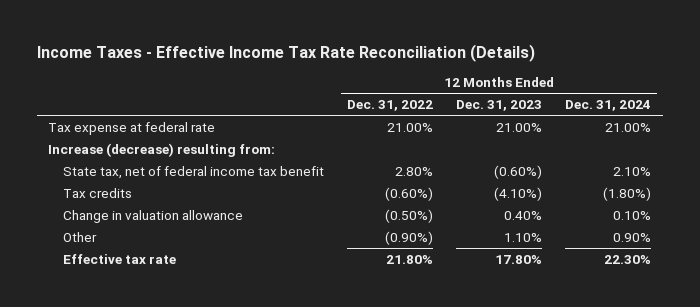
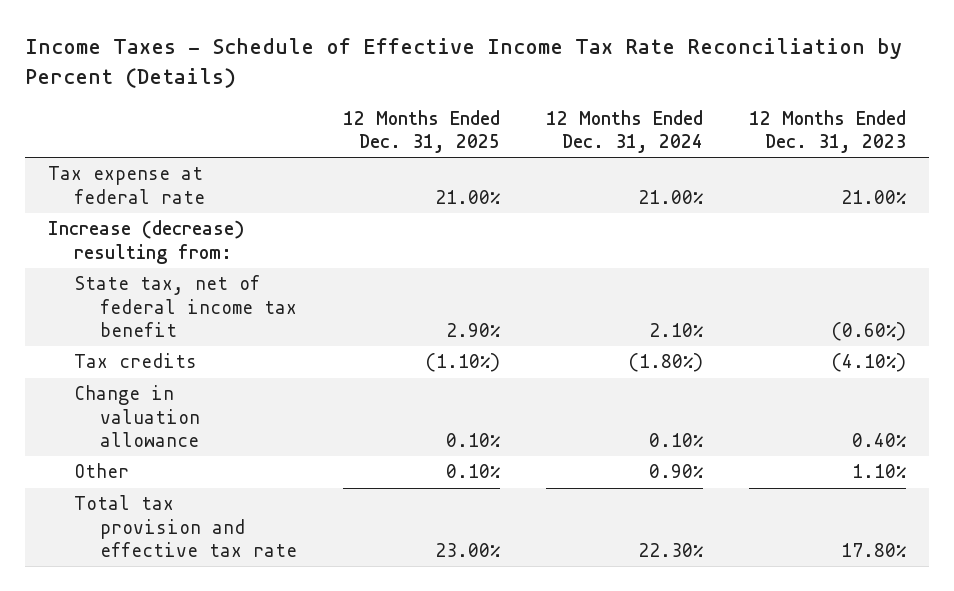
[36,43,535,62] Income Taxes - Effective Income Tax Rate Reconciliation (Details) -> [25,38,903,88] Income Taxes - Schedule of Effective Income Tax Rate Reconciliation by Percent (Details)
[347,100,434,112] Dec. 31, 2022 -> none
none -> [342,109,500,154] 12 Months Ended Dec. 31, 2025
[63,253,177,264] Effective tax rate -> [73,495,297,557] Total tax provision and effective tax rate

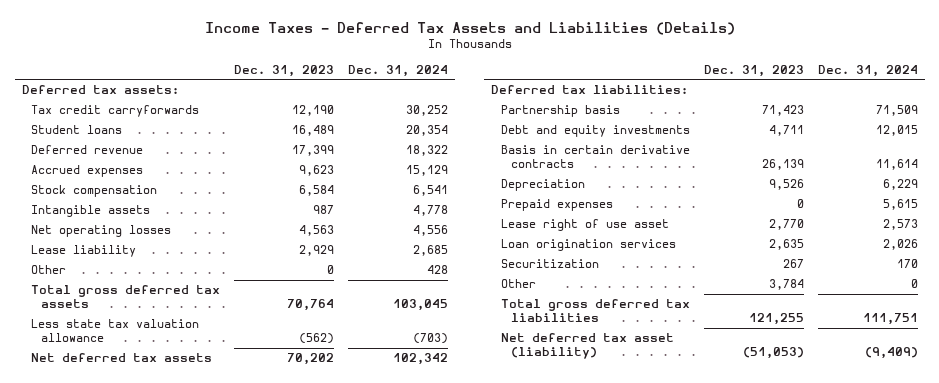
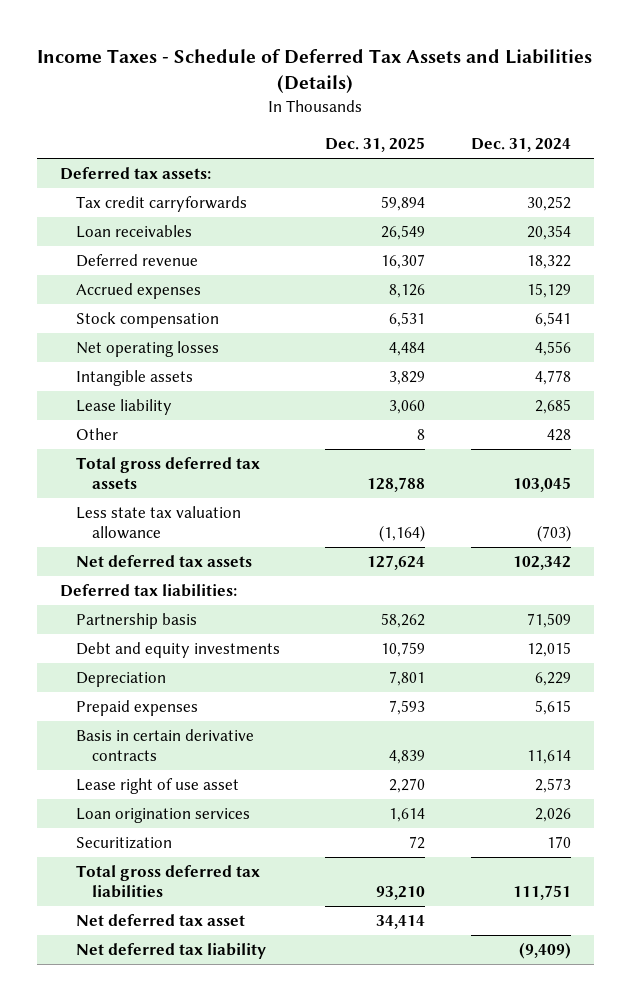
[204,21,735,35] Income Taxes - Deferred Tax Assets and Liabilities (Details) -> [37,49,593,94] Income Taxes - Schedule of Deferred Tax Assets and Liabilities (Details)
[234,64,335,77] Dec. 31, 2023 -> none
none -> [325,137,426,153] Dec. 31, 2025
[31,125,123,135] Student loans -> [75,224,192,238] Loan receivables
[31,205,151,218] Intangible assets -> [75,369,193,386] Intangible assets
[500,145,690,169] Basis in certain derivative contracts -> [75,728,254,761] Basis in certain derivative contracts
[500,279,536,289] Other -> none
none -> [75,913,245,926] Net deferred tax asset
[500,333,674,360] Net deferred tax asset (liability) -> [75,942,266,959] Net deferred tax liability

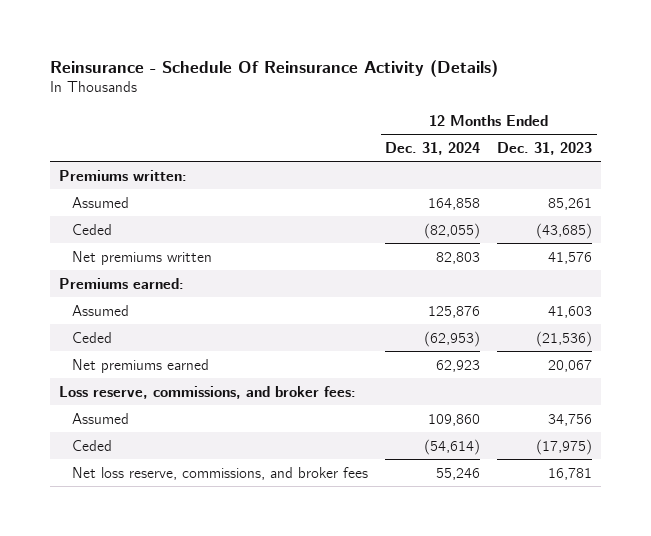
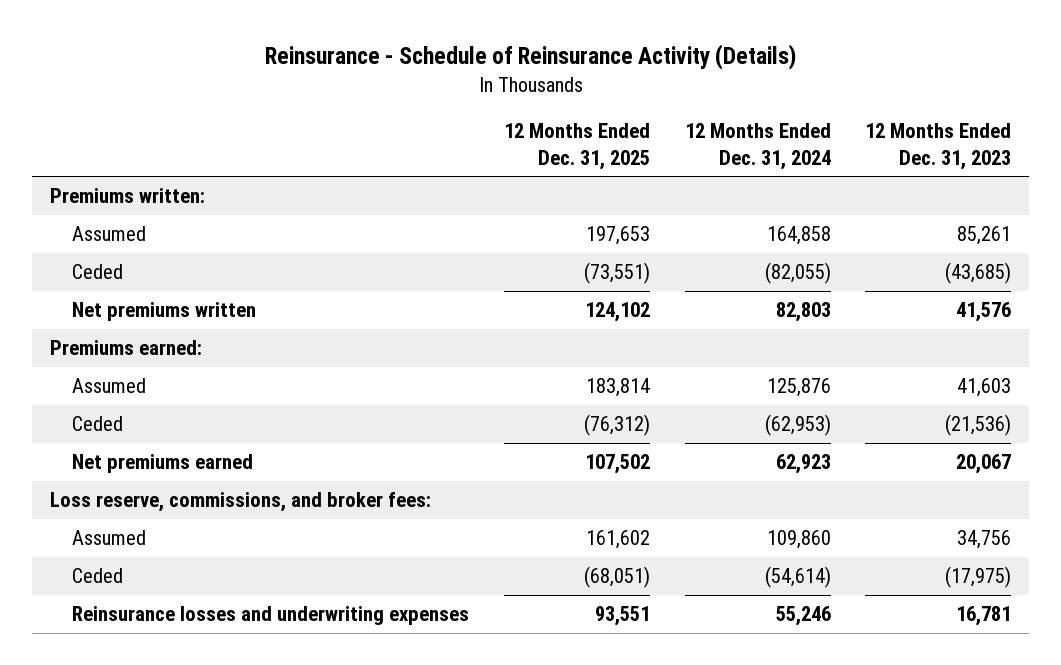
[50,59,499,77] Reinsurance - Schedule Of Reinsurance Activity (Details) -> [264,44,796,71] Reinsurance - Schedule of Reinsurance Activity (Details)
none -> [504,123,651,170] 12 Months Ended Dec. 31, 2025
[72,466,369,480] Net loss reserve, commissions, and broker fees -> [72,606,470,626] Reinsurance losses and underwriting expenses

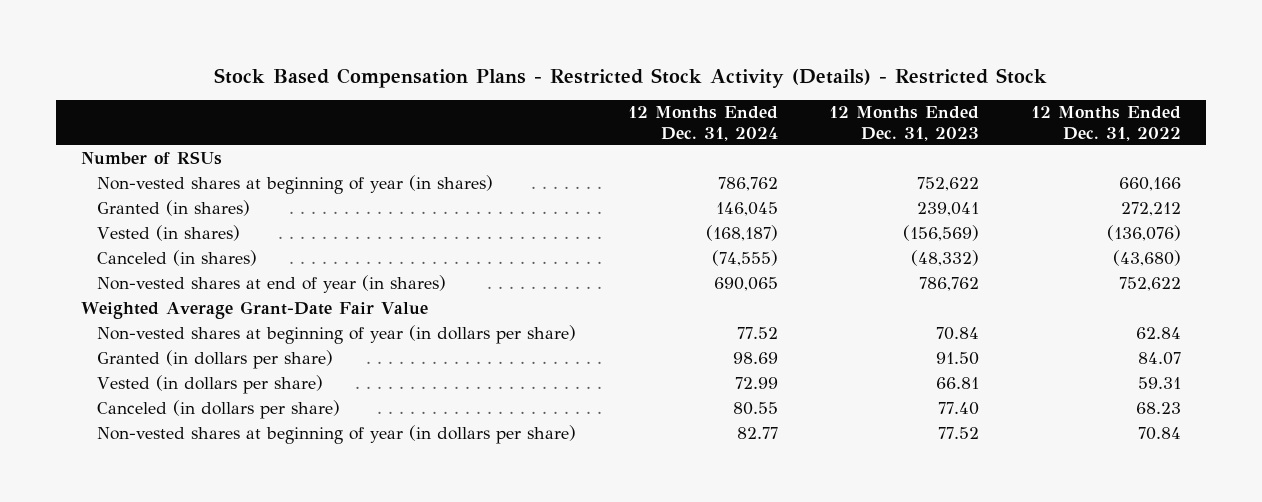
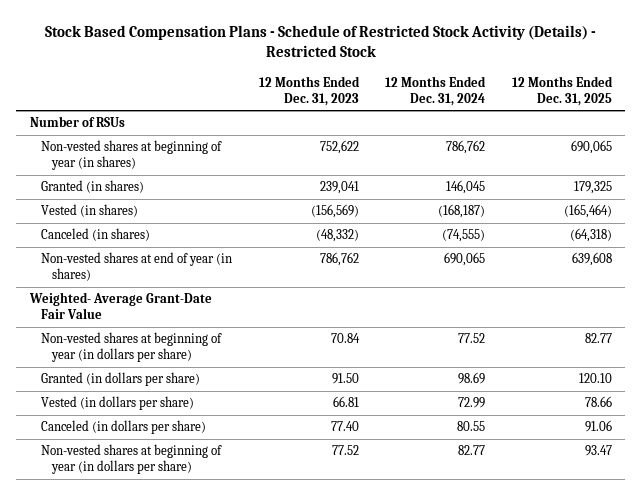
[214,67,1048,88] Stock Based Compensation Plans - Restricted Stock Activity (Details) - Restricted Stock -> [44,24,596,58] Stock Based Compensation Plans - Schedule of Restricted Stock Activity (Details) - Restricted Stock
[1030,106,1181,141] 12 Months Ended Dec. 31, 2022 -> none
none -> [512,76,614,107] 12 Months Ended Dec. 31, 2025
[81,301,429,320] Weighted Average Grant-Date Fair Value -> [28,292,212,320] Weighted- Average Grant-Date Fair Value

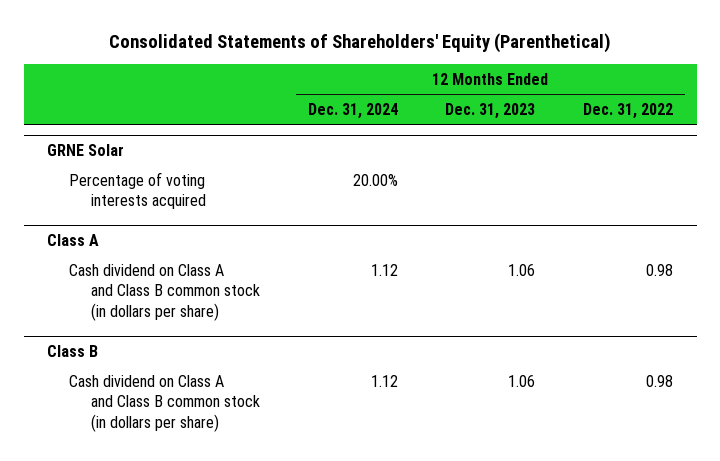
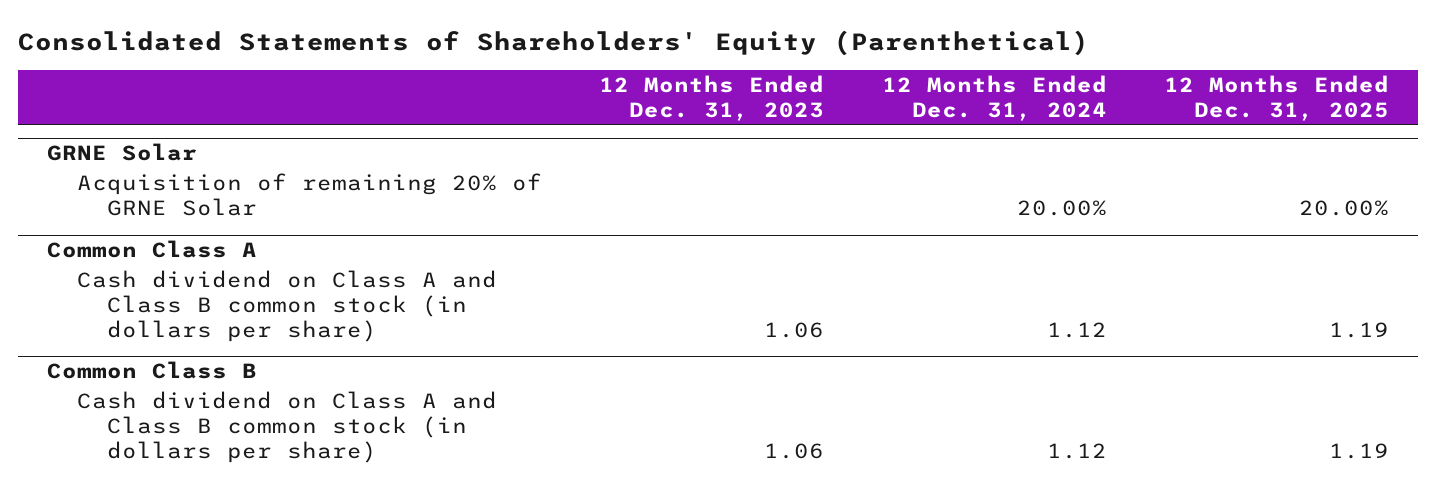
[582,102,673,119] Dec. 31, 2022 -> none
none -> [1163,75,1389,121] 12 Months Ended Dec. 31, 2025
[69,171,207,210] Percentage of voting interests acquired -> [77,173,543,216] Acquisition of remaining 20% of GRNE Solar
[47,233,100,246] Class A -> [46,240,257,259] Common Class A
[47,344,99,357] Class B -> [46,361,257,380] Common Class B

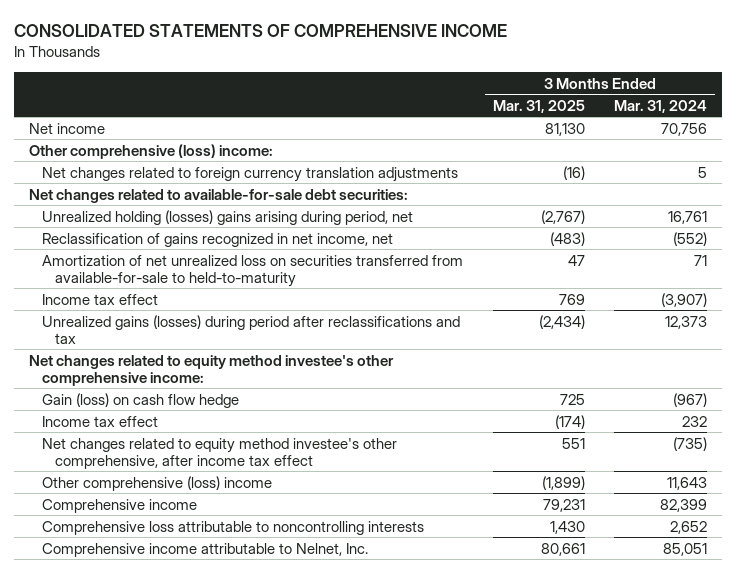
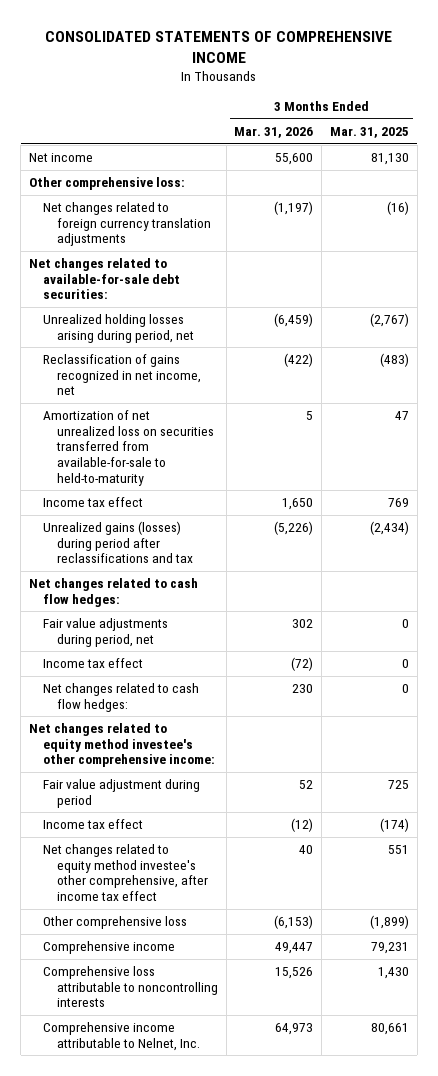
[614,99,708,113] Mar. 31, 2024 -> none
none -> [234,127,314,139] Mar. 31, 2026
[28,143,273,159] Other comprehensive (loss) income: -> [29,177,186,191] Other comprehensive loss:
[41,209,413,225] Unrealized holding (losses) gains arising during period, net -> [43,314,194,343] Unrealized holding losses arising during period, net
none -> [29,578,199,607] Net changes related to cash flow hedges:
none -> [43,618,169,647] Fair value adjustments during period, net
none -> [43,658,144,669] Income tax effect
none -> [43,683,200,712] Net changes related to cash flow hedges:
[41,392,239,408] Gain (loss) on cash flow hedge -> [43,779,201,808] Fair value adjustment during period
[41,475,272,491] Other comprehensive (loss) income -> [43,916,188,930] Other comprehensive loss

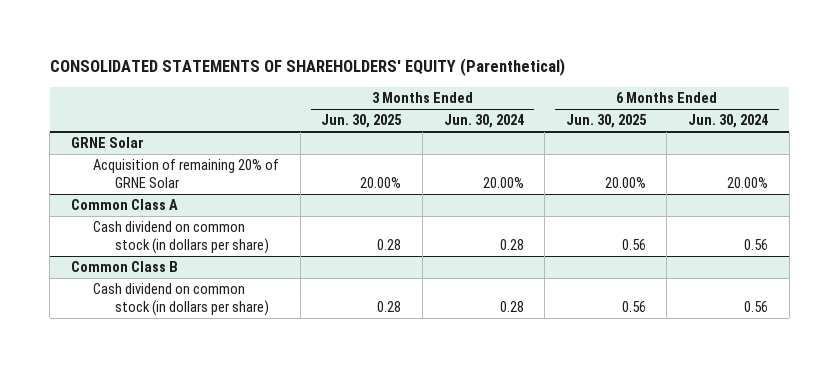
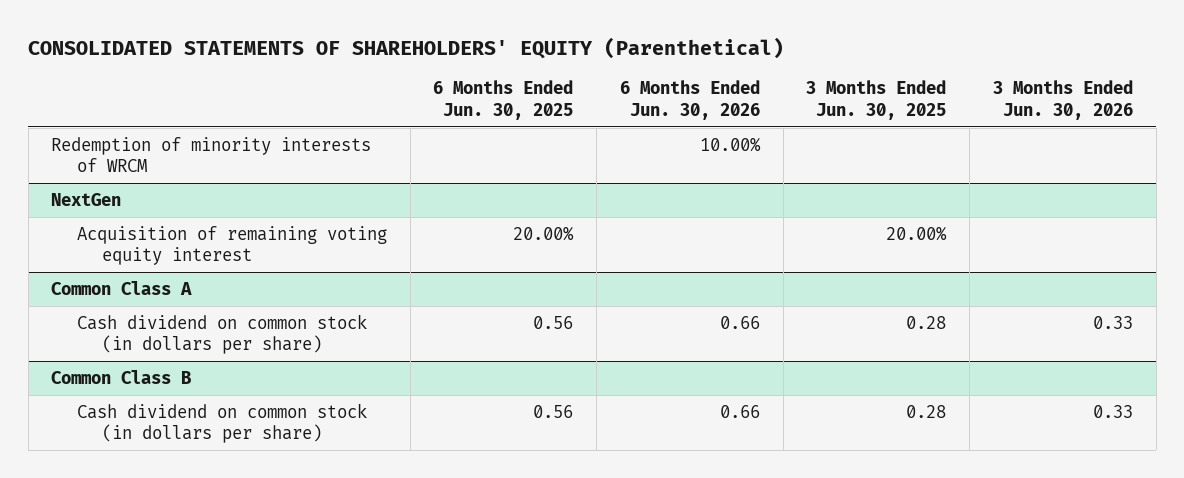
[443,114,524,129] Jun. 30, 2024 -> none
[688,114,769,129] Jun. 30, 2024 -> none
none -> [619,80,760,120] 6 Months Ended Jun. 30, 2026
none -> [992,80,1133,120] 3 Months Ended Jun. 30, 2026
[70,137,144,149] GRNE Solar -> none
none -> [51,136,372,173] Redemption of minority interests of WRCM
none -> [51,192,122,206] NextGen
[93,159,280,189] Acquisition of remaining 20% of GRNE Solar -> [76,225,387,266] Acquisition of remaining voting equity interest

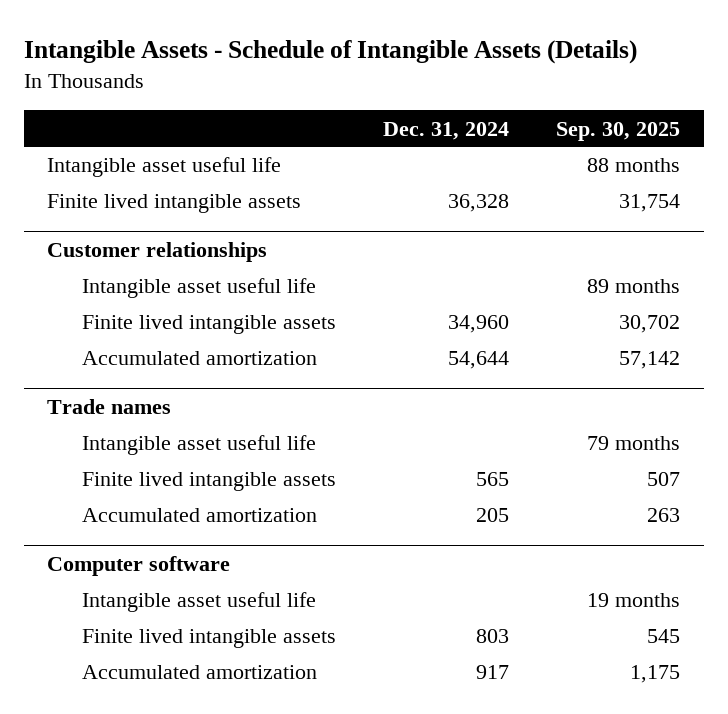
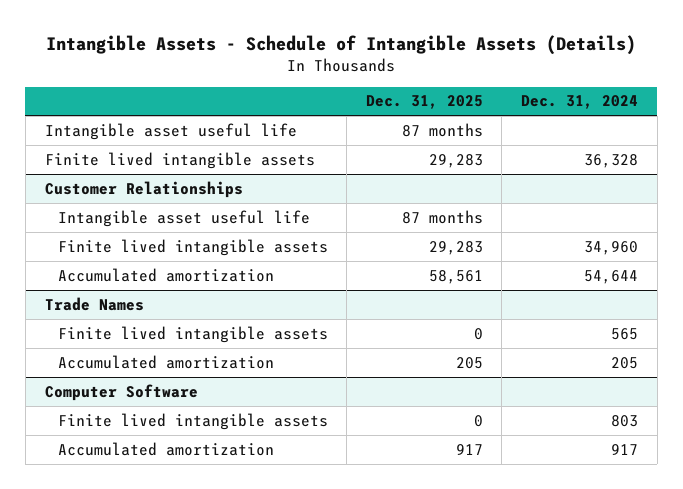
[556,121,681,141] Sep. 30, 2025 -> none
none -> [365,95,483,110] Dec. 31, 2025
[47,241,268,262] Customer relationships -> [44,180,243,198] Customer Relationships
[81,435,316,456] Intangible asset useful life -> none
[47,398,172,414] Trade names -> [44,296,144,311] Trade Names
[81,592,316,613] Intangible asset useful life -> none
[47,555,231,576] Computer software -> [44,383,198,401] Computer Software

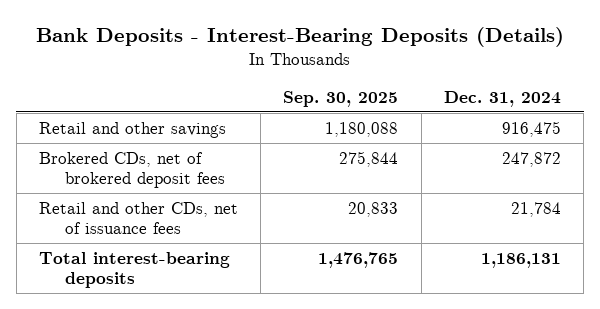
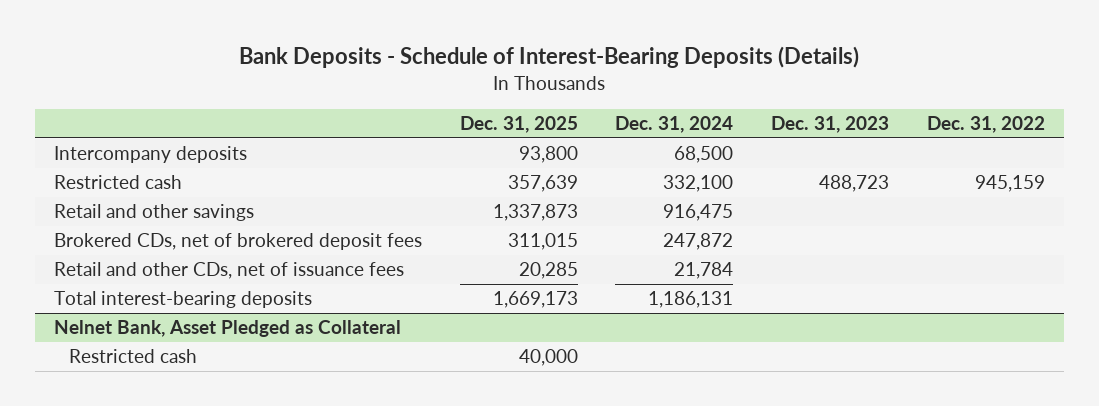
[35,27,564,48] Bank Deposits - Interest-Bearing Deposits (Details) -> [239,46,860,69] Bank Deposits - Schedule of Interest-Bearing Deposits (Details)
[283,90,399,107] Sep. 30, 2025 -> none
none -> [459,116,578,134] Dec. 31, 2025
none -> [771,116,890,134] Dec. 31, 2023
none -> [926,116,1045,134] Dec. 31, 2022
none -> [53,146,247,164] Intercompany deposits
none -> [53,175,182,190] Restricted cash
none -> [53,320,401,338] Nelnet Bank, Asset Pledged as Collateral
none -> [68,349,197,364] Restricted cash

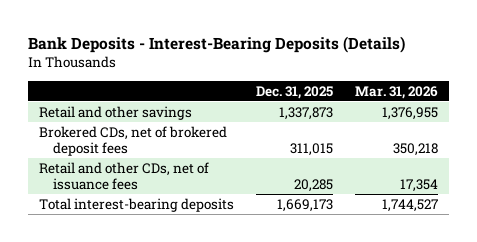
[239,46,860,69] Bank Deposits - Schedule of Interest-Bearing Deposits (Details) -> [28,36,406,54] Bank Deposits - Interest-Bearing Deposits (Details)
[615,116,734,134] Dec. 31, 2024 -> none
[771,116,890,134] Dec. 31, 2023 -> none
[926,116,1045,134] Dec. 31, 2022 -> none
none -> [354,85,438,99] Mar. 31, 2026
[53,146,247,164] Intercompany deposits -> none
[53,175,182,190] Restricted cash -> none
[53,320,401,338] Nelnet Bank, Asset Pledged as Collateral -> none
[68,349,197,364] Restricted cash -> none

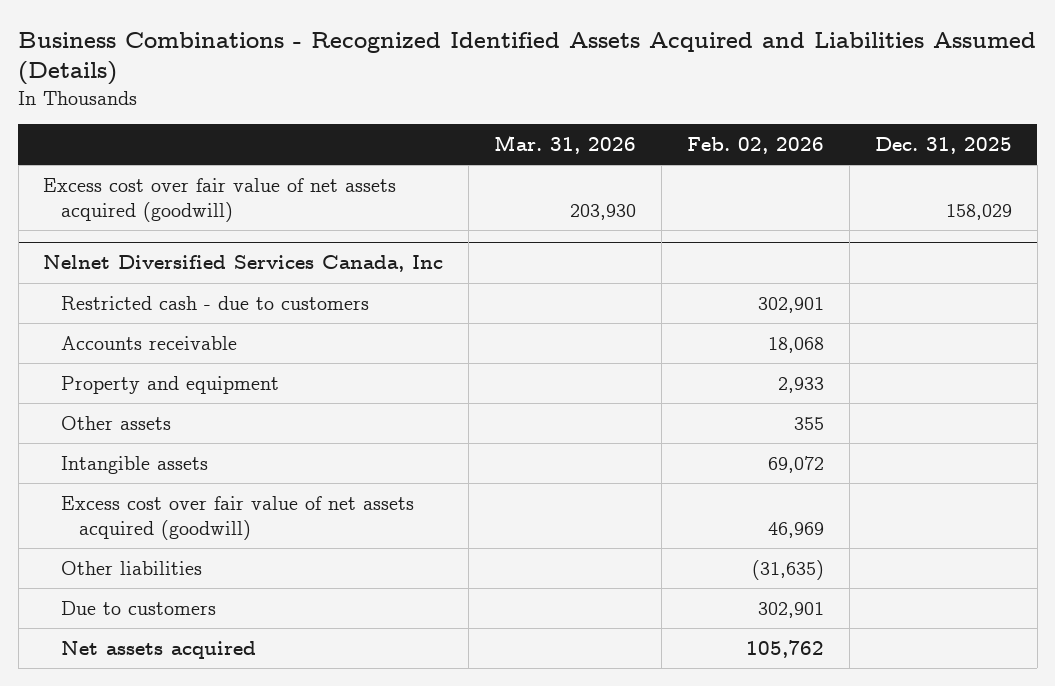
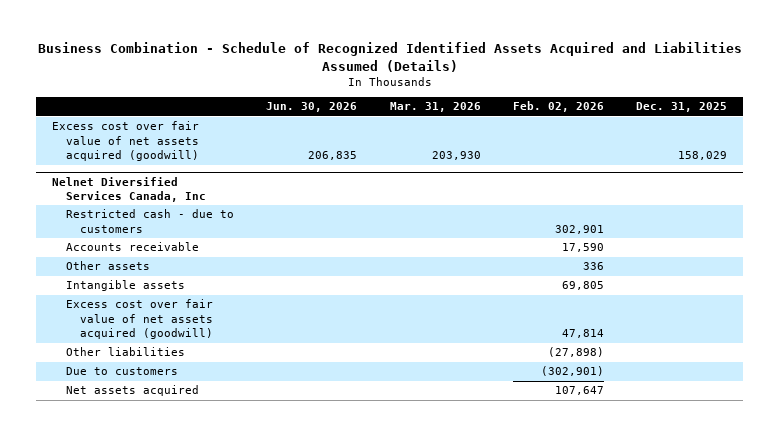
[18,32,1037,86] Business Combinations - Recognized Identified Assets Acquired and Liabilities Assumed (Details) -> [37,42,742,72] Business Combination - Schedule of Recognized Identified Assets Acquired and Liabilities Assumed (Details)
none -> [266,102,358,113] Jun. 30, 2026
[61,375,280,394] Property and equipment -> none
[768,336,825,353] 18,068 -> [561,243,604,253] 17,590
[794,416,825,430] 355 -> [582,262,604,271] 336
[768,455,825,473] 69,072 -> [561,281,604,291] 69,805
[768,521,825,538] 46,969 -> [561,329,604,339] 47,814
[752,559,825,580] (31,635) -> [547,347,604,358] (27,898)
[758,601,825,618] 302,901 -> [540,366,604,377] (302,901)
[746,639,825,658] 105,762 -> [554,386,604,396] 107,647

